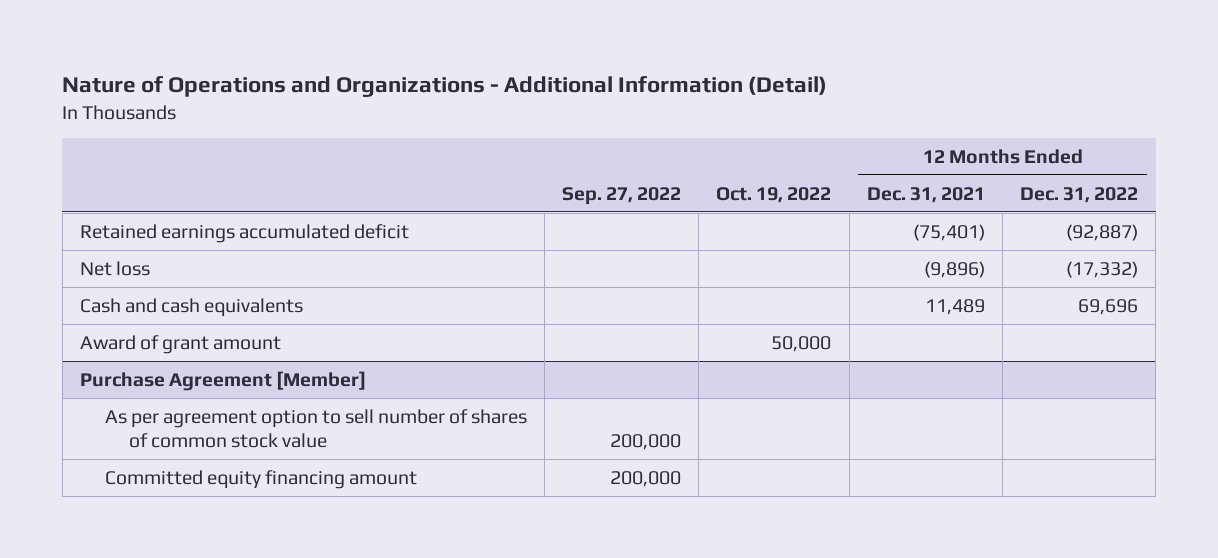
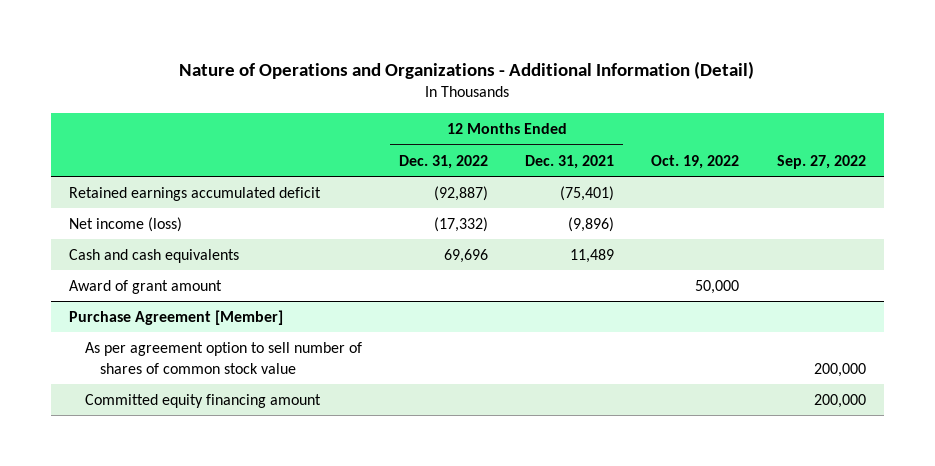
[79,260,150,276] Net loss -> [69,216,183,232] Net income (loss)

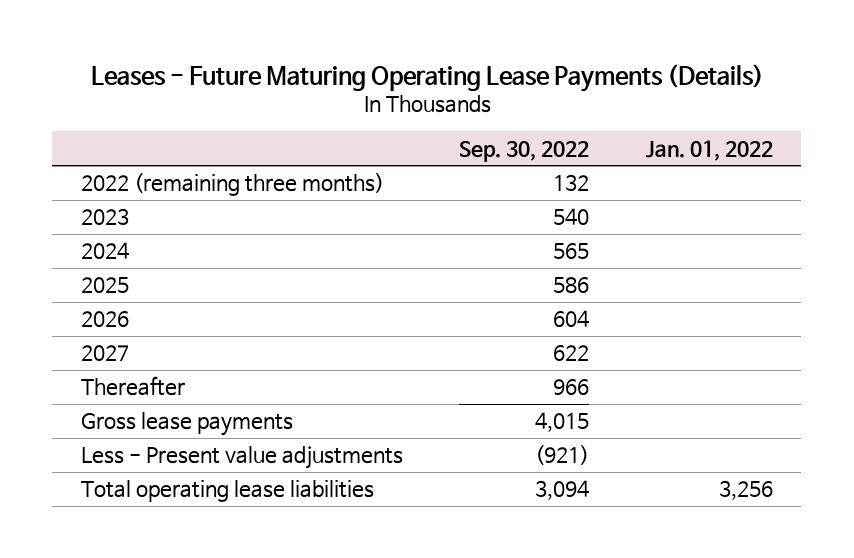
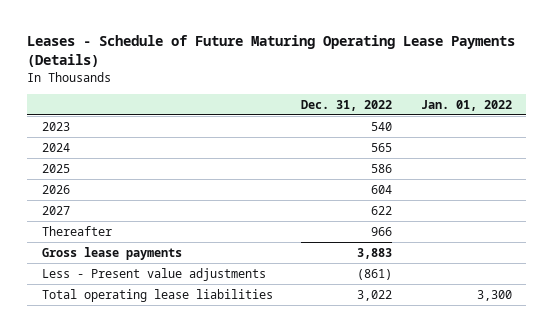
[90,63,764,92] Leases - Future Maturing Operating Lease Payments (Details) -> [27,35,516,68] Leases - Schedule of Future Maturing Operating Lease Payments (Details)
[459,140,590,162] Sep. 30, 2022 -> none
none -> [301,99,393,111] Dec. 31, 2022
[80,173,384,197] 2022 (remaining three months) -> none
[718,480,773,501] 3,256 -> [476,289,512,301] 3,300

